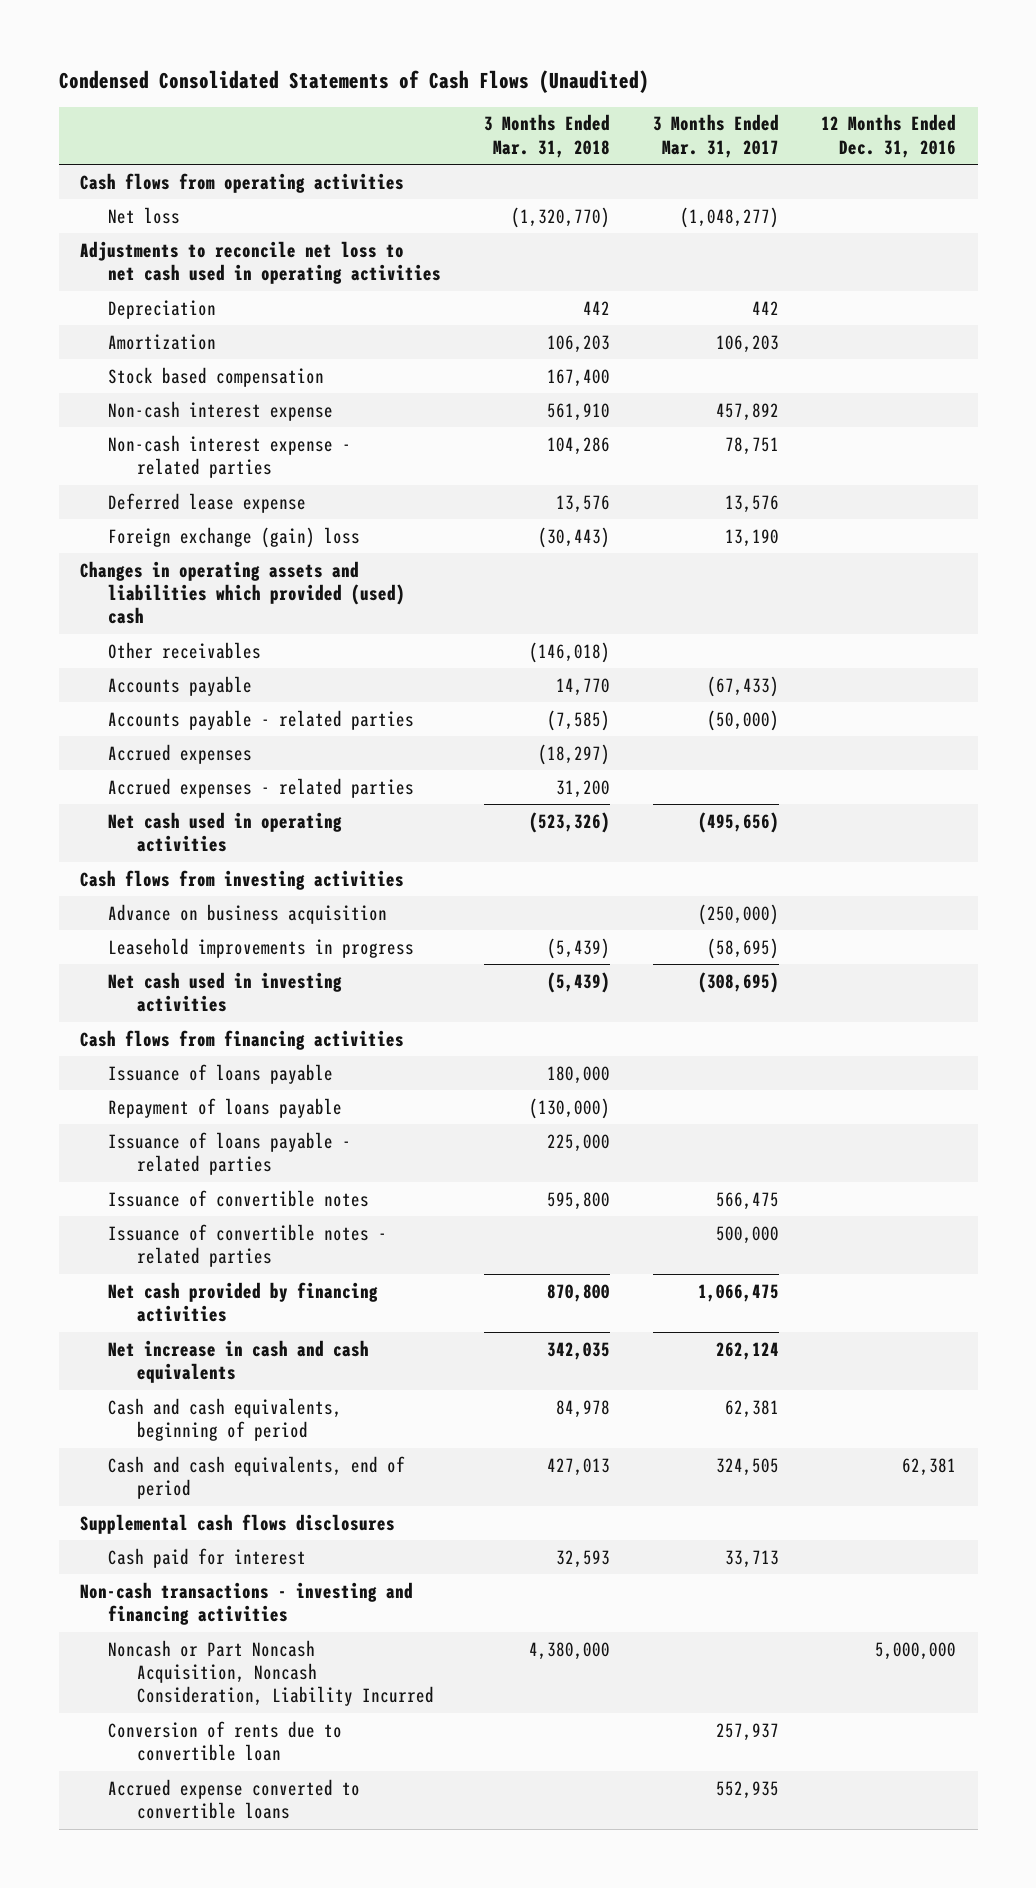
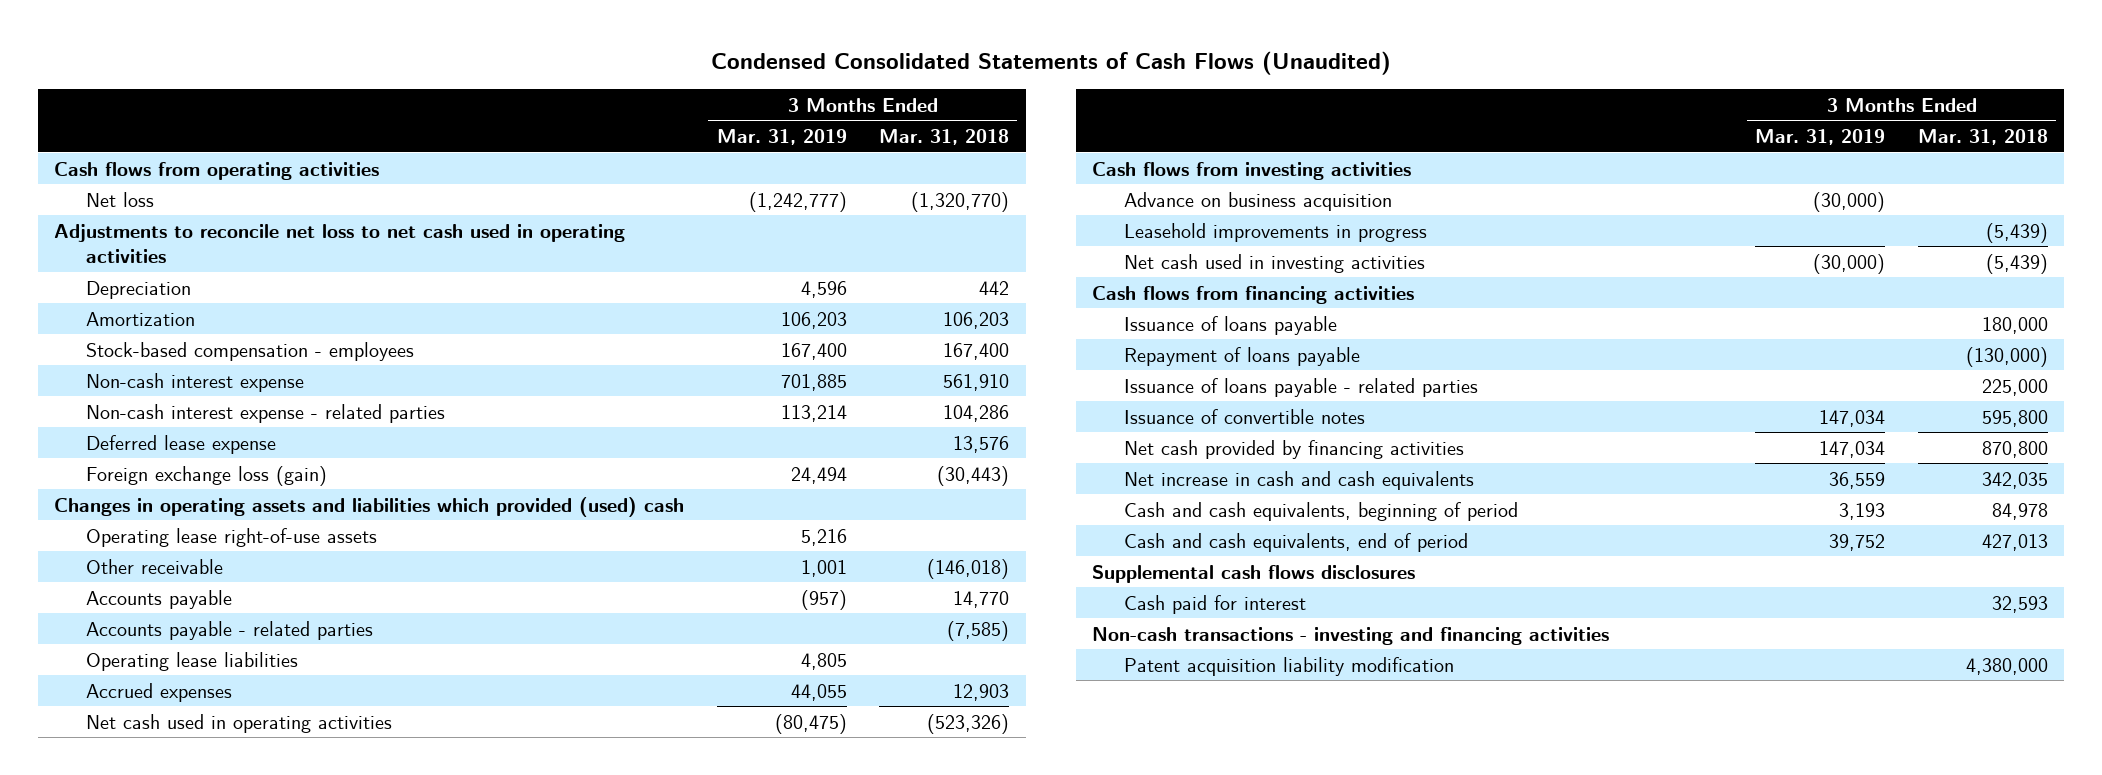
[652,114,779,158] 3 Months Ended Mar. 31, 2017 -> none
[821,114,957,158] 12 Months Ended Dec. 31, 2016 -> none
none -> [716,129,847,146] Mar. 31, 2019
[108,366,325,387] Stock based compensation -> [85,341,414,361] Stock-based compensation - employees
[108,526,361,548] Foreign exchange (gain) loss -> [85,465,327,486] Foreign exchange loss (gain)
none -> [85,527,377,547] Operating lease right-of-use assets
[108,641,262,659] Other receivables -> [85,558,223,574] Other receivable
[108,777,415,798] Accrued expenses - related parties -> none
none -> [85,651,298,671] Operating lease liabilities
[537,743,610,765] (18,297) -> [953,683,1010,701] 12,903
[108,1223,388,1268] Issuance of convertible notes - related parties -> none
[108,1720,343,1762] Conversion of rents due to convertible loan -> none
[108,1778,361,1820] Accrued expense converted to convertible loans -> none
[108,1639,434,1707] Noncash or Part Noncash Acquisition, Noncash Consideration, Liability Incurred -> [1124,656,1455,676] Patent acquisition liability modification

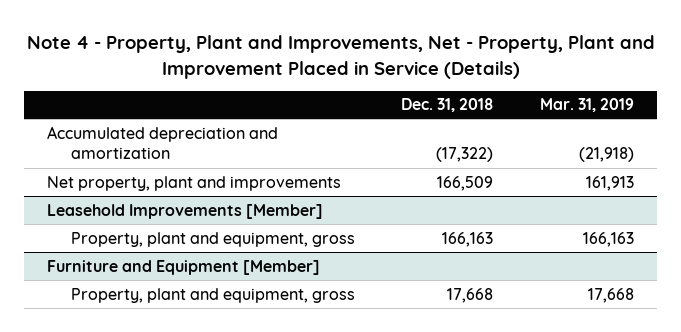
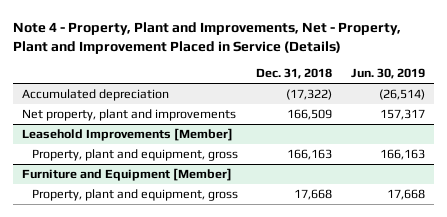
[539,98,634,113] Mar. 31, 2019 -> none
none -> [350,68,425,80] Jun. 30, 2019
[47,125,279,160] Accumulated depreciation and amortization -> [21,88,169,101] Accumulated depreciation

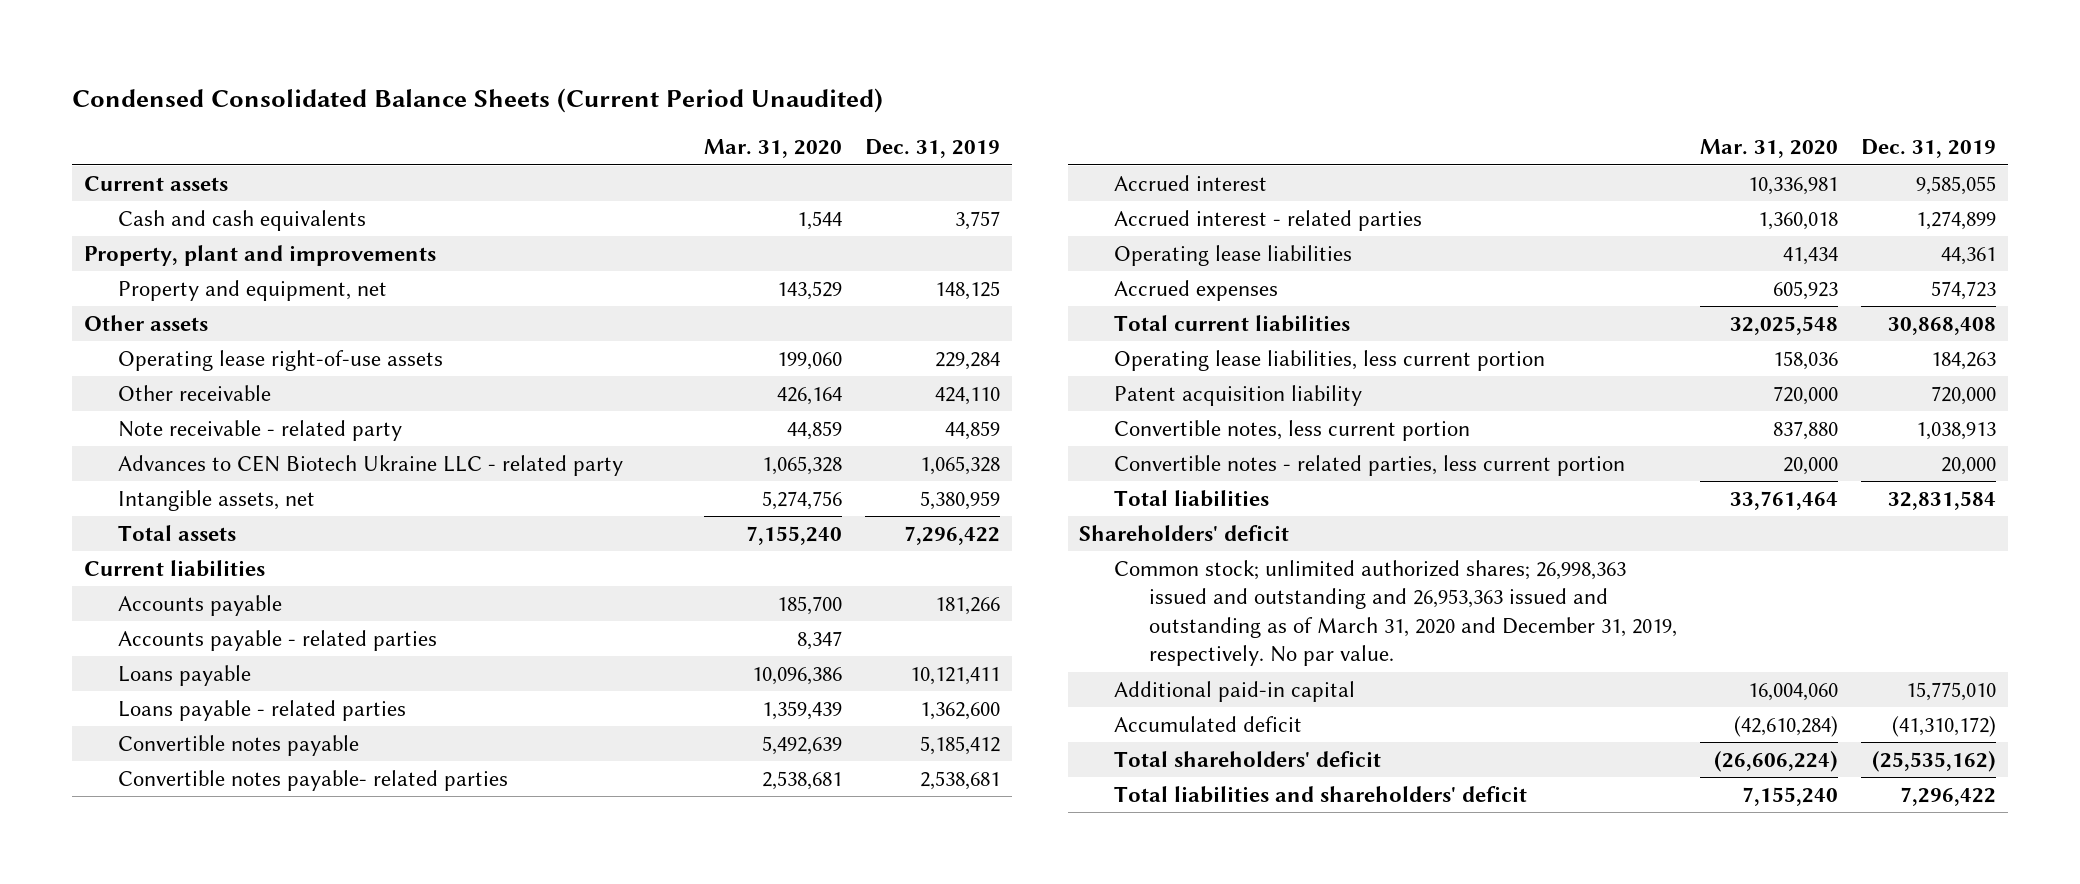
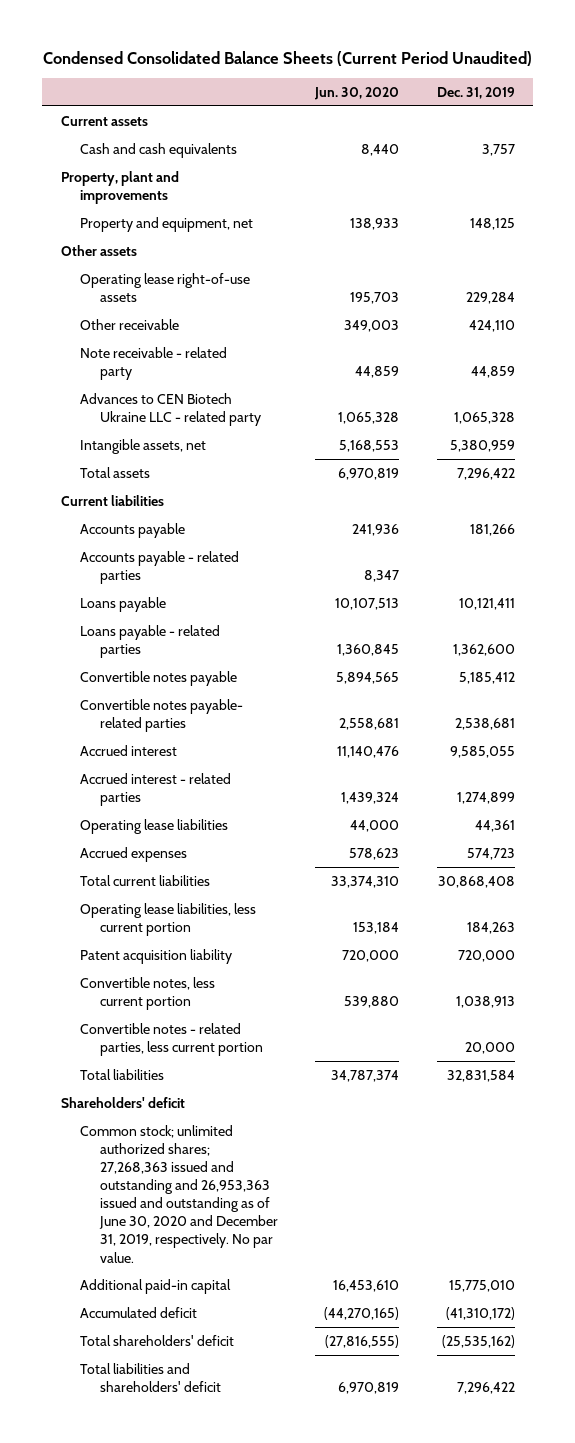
[704,139,843,159] Mar. 31, 2020 -> none
none -> [314,86,400,100] Jun. 30, 2020
[1114,559,1678,667] Common stock; unlimited authorized shares; 26,998,363 issued and outstanding and 26,953,363 issued and outstanding as of March 31, 2020 and December 31, 2019, respectively. No par value. -> [80,1124,279,1263] Common stock; unlimited authorized shares; 27,268,363 issued and outstanding and 26,953,363 issued and outstanding as of June 30, 2020 and December 31, 2019, respectively. No par value.

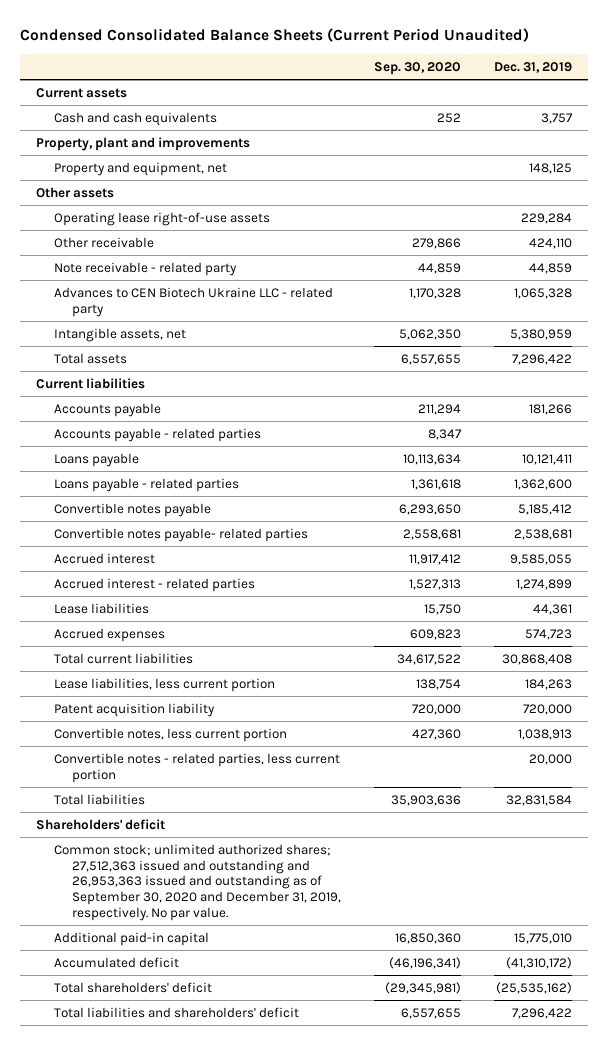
[314,86,400,100] Jun. 30, 2020 -> none
none -> [373,61,461,75] Sep. 30, 2020
[80,818,229,834] Operating lease liabilities -> [54,602,150,614] Lease liabilities
[80,902,257,936] Operating lease liabilities, less current portion -> [54,677,276,692] Lease liabilities, less current portion
[80,1124,279,1263] Common stock; unlimited authorized shares; 27,268,363 issued and outstanding and 26,953,363 issued and outstanding as of June 30, 2020 and December 31, 2019, respectively. No par value. -> [54,843,341,921] Common stock; unlimited authorized shares; 27,512,363 issued and outstanding and 26,953,363 issued and outstanding as of September 30, 2020 and December 31, 2019, respectively. No par value.

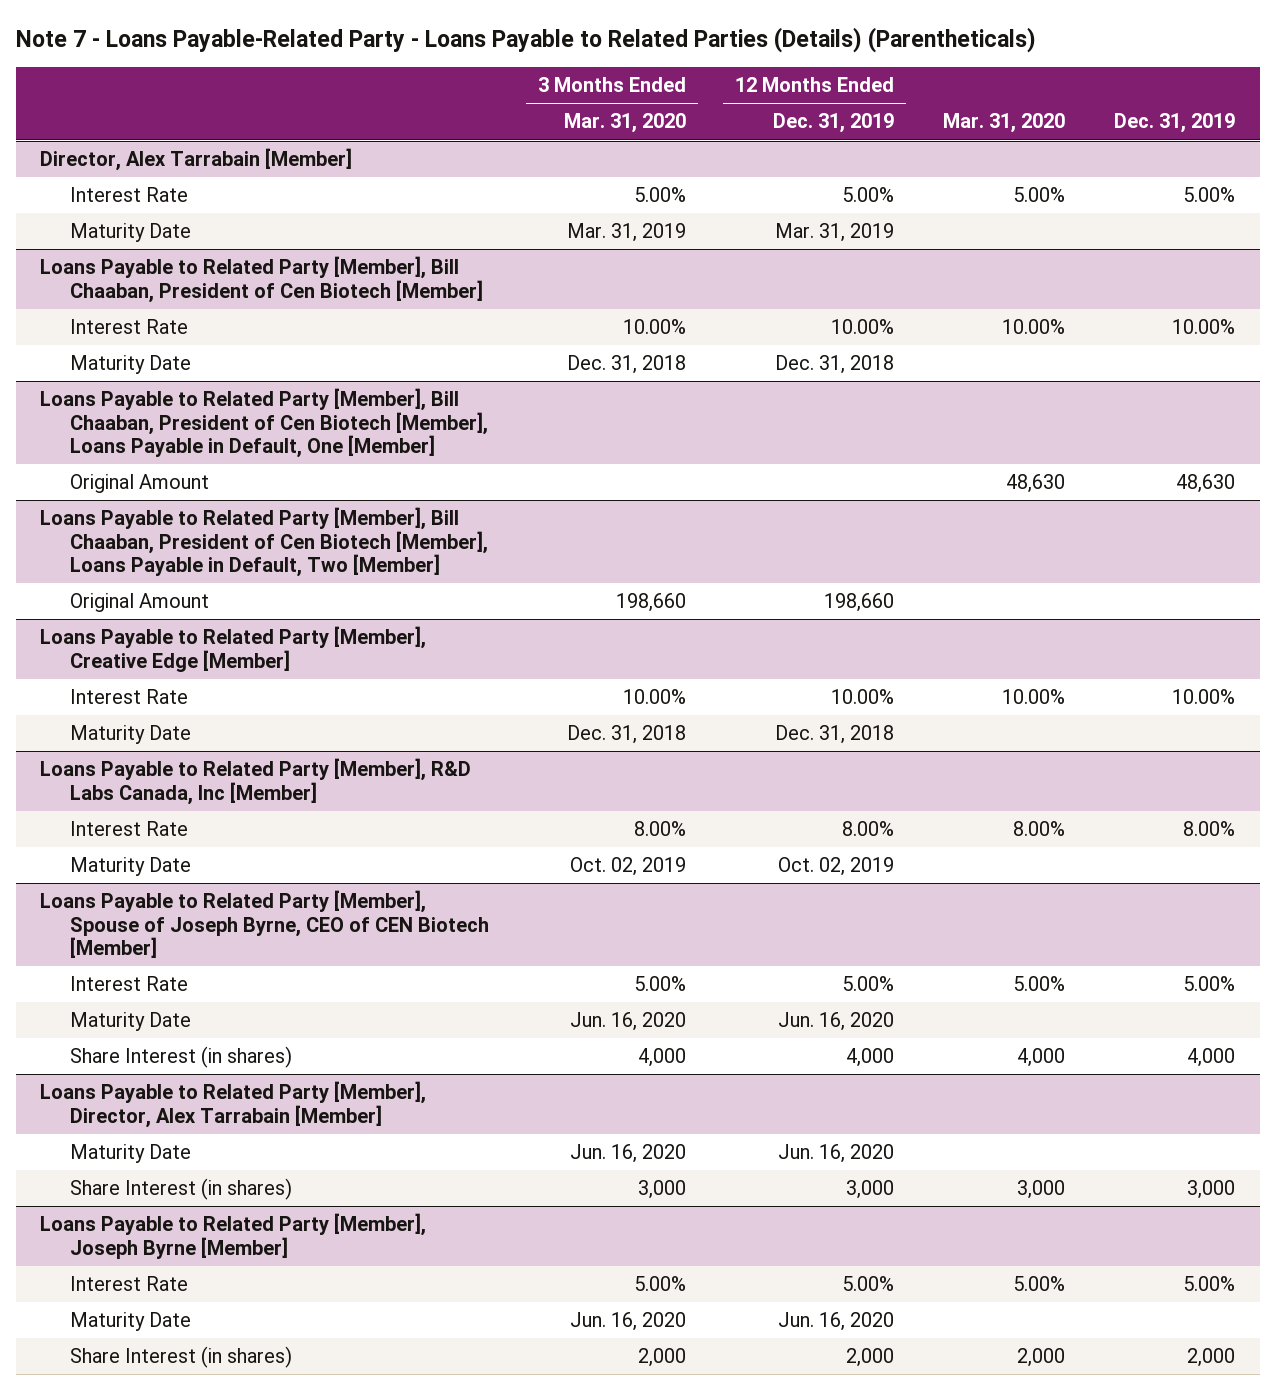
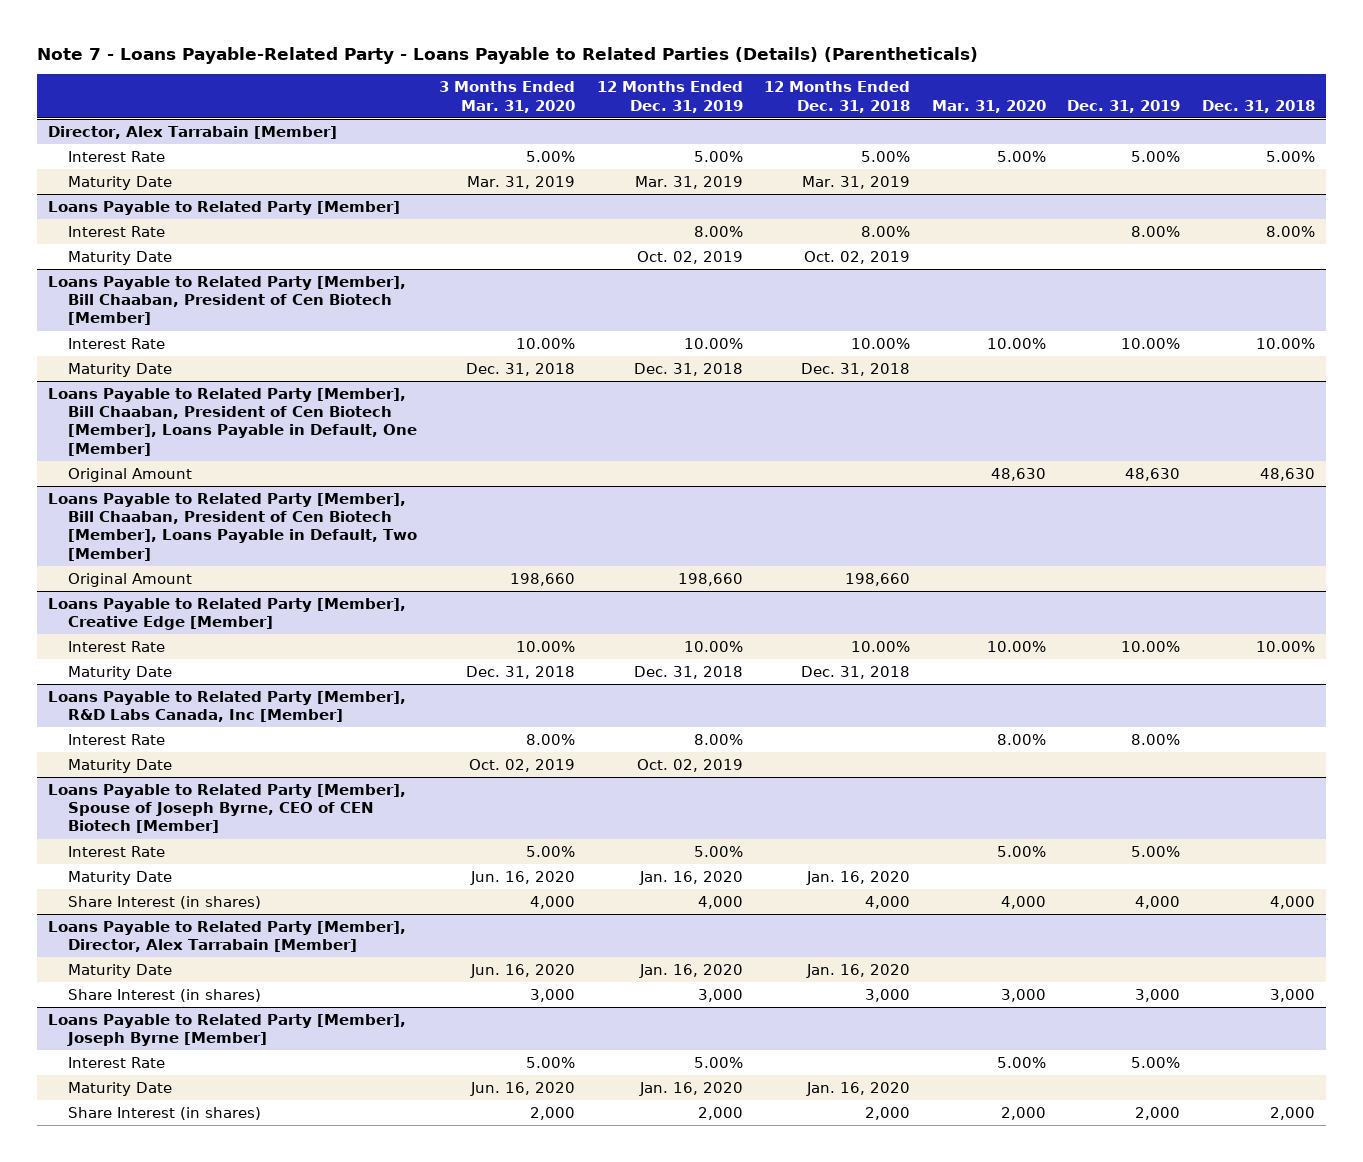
none -> [764,81,911,113] 12 Months Ended Dec. 31, 2018
none -> [1201,99,1315,113] Dec. 31, 2018
none -> [48,200,401,215] Loans Payable to Related Party [Member]
none -> [68,225,166,237] Interest Rate
none -> [68,250,173,265] Maturity Date
[778,1012,895,1032] Jun. 16, 2020 -> [638,870,743,885] Jan. 16, 2020
[778,1144,895,1164] Jun. 16, 2020 -> [638,963,743,978] Jan. 16, 2020
[778,1312,895,1332] Jun. 16, 2020 -> [638,1081,743,1096] Jan. 16, 2020

